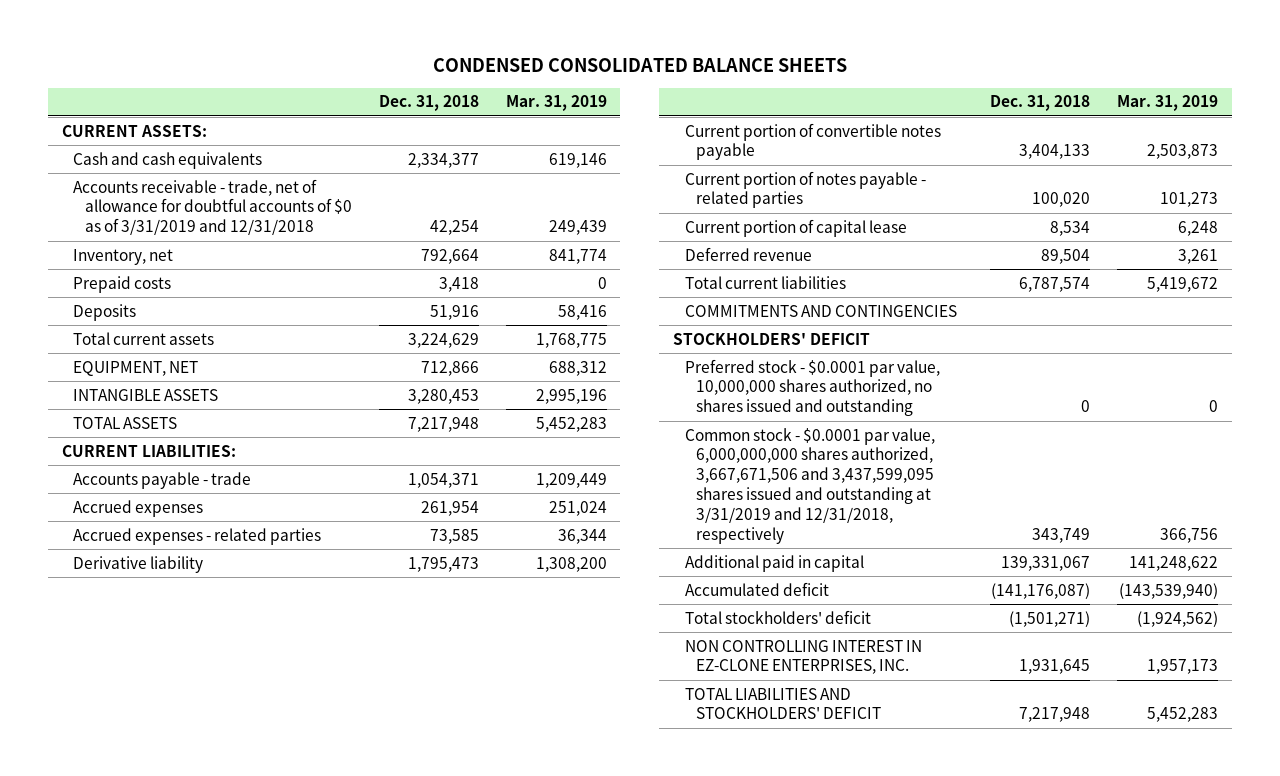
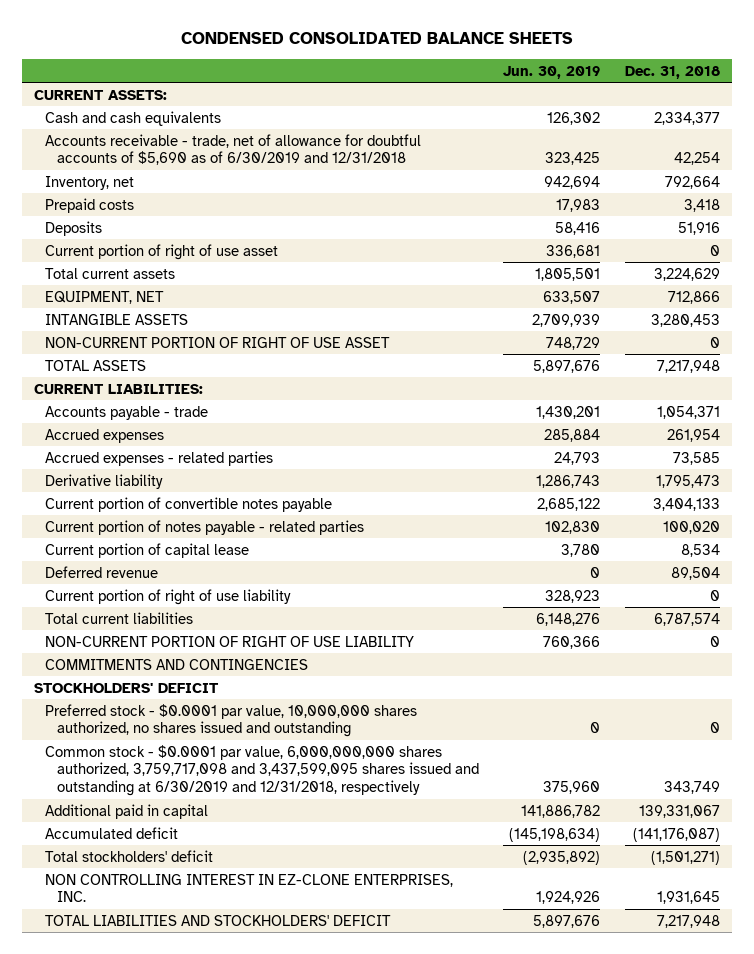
[505,95,607,112] Mar. 31, 2019 -> none
none -> [503,65,601,79] Jun. 30, 2019
[73,178,353,236] Accounts receivable - trade, net of allowance for doubtful accounts of $0 as of 3/31/2019 and 12/31/2018 -> [45,133,422,166] Accounts receivable - trade, net of allowance for doubtful accounts of $5,690 as of 6/30/2019 and 12/31/2018
none -> [45,243,279,260] Current portion of right of use asset
none -> [45,336,391,348] NON-CURRENT PORTION OF RIGHT OF USE ASSET
none -> [45,588,292,605] Current portion of right of use liability
none -> [45,635,415,647] NON-CURRENT PORTION OF RIGHT OF USE LIABILITY
[684,427,935,545] Common stock - $0.0001 par value, 6,000,000,000 shares authorized, 3,667,671,506 and 3,437,599,095 shares issued and outstanding at 3/31/2019 and 12/31/2018, respectively -> [45,744,479,797] Common stock - $0.0001 par value, 6,000,000,000 shares authorized, 3,759,717,098 and 3,437,599,095 shares issued and outstanding at 6/30/2019 and 12/31/2018, respectively

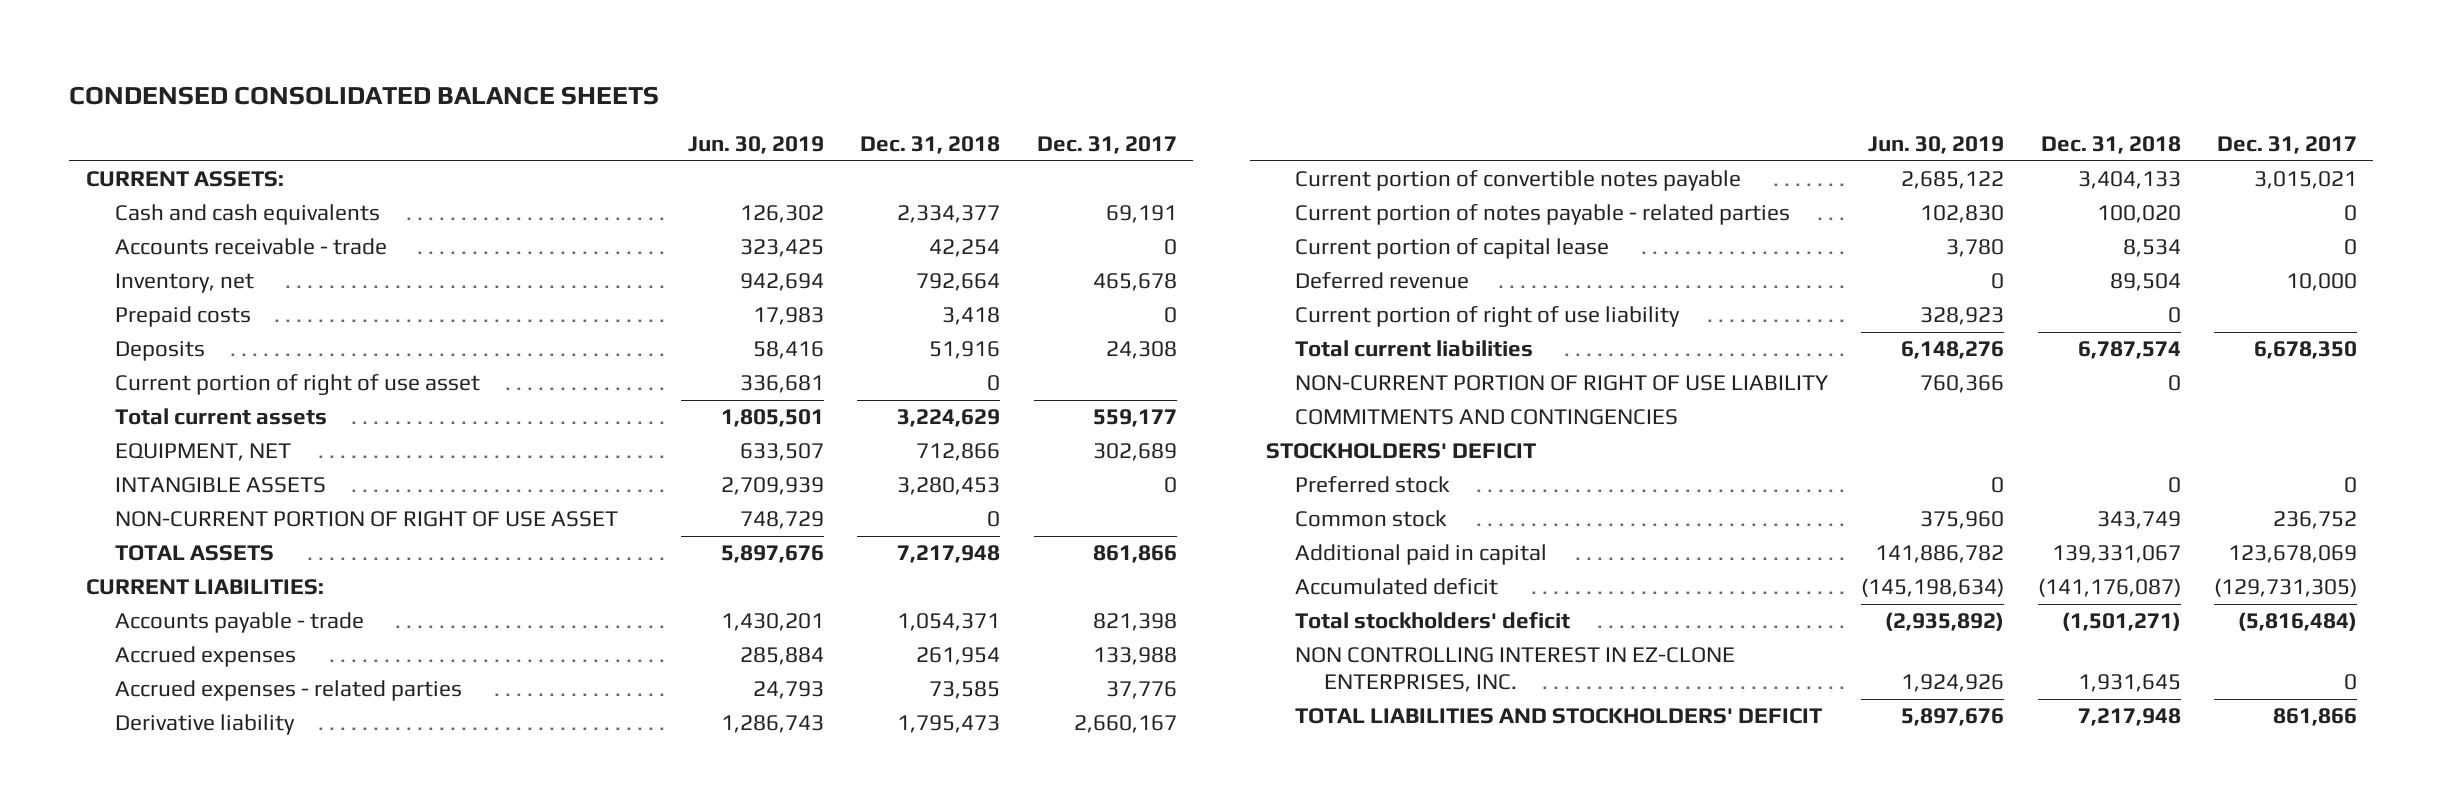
none -> [1036,136,1177,155] Dec. 31, 2017
[45,133,422,166] Accounts receivable - trade, net of allowance for doubtful accounts of $5,690 as of 6/30/2019 and 12/31/2018 -> [114,238,387,256] Accounts receivable - trade
[45,703,418,738] Preferred stock - $0.0001 par value, 10,000,000 shares authorized, no shares issued and outstanding -> [1295,476,1451,494] Preferred stock
[45,744,479,797] Common stock - $0.0001 par value, 6,000,000,000 shares authorized, 3,759,717,098 and 3,437,599,095 shares issued and outstanding at 6/30/2019 and 12/31/2018, respectively -> [1295,510,1448,528] Common stock

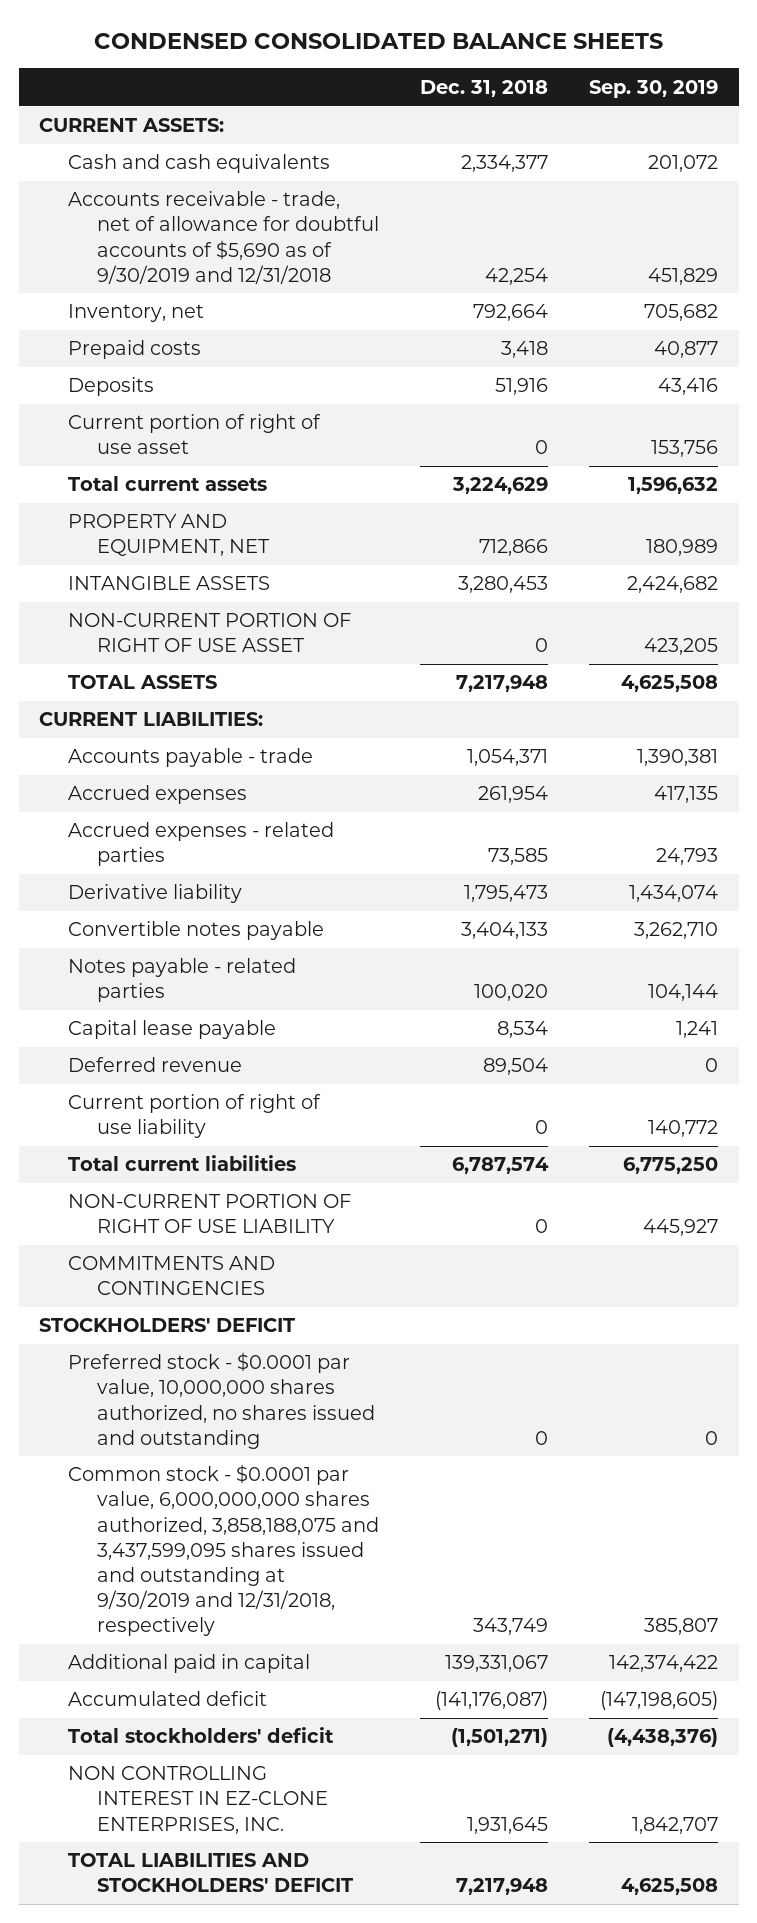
[688,136,825,155] Jun. 30, 2019 -> none
[1036,136,1177,155] Dec. 31, 2017 -> none
none -> [589,79,719,98] Sep. 30, 2019
[114,238,387,256] Accounts receivable - trade -> [67,191,379,284] Accounts receivable - trade, net of allowance for doubtful accounts of $5,690 as of 9/30/2019 and 12/31/2018
[114,443,291,462] EQUIPMENT, NET -> [67,514,270,557] PROPERTY AND EQUIPMENT, NET
[1295,170,1742,192] Current portion of convertible notes payable -> [67,921,324,941] Convertible notes payable
[1295,204,1791,226] Current portion of notes payable - related parties -> [67,958,296,1003] Notes payable - related parties
[1295,238,1610,260] Current portion of capital lease -> [67,1020,276,1040] Capital lease payable
[1295,476,1451,494] Preferred stock -> [67,1352,375,1449] Preferred stock - $0.0001 par value, 10,000,000 shares authorized, no shares issued and outstanding
[1295,510,1448,528] Common stock -> [67,1464,379,1636] Common stock - $0.0001 par value, 6,000,000,000 shares authorized, 3,858,188,075 and 3,437,599,095 shares issued and outstanding at 9/30/2019 and 12/31/2018, respectively

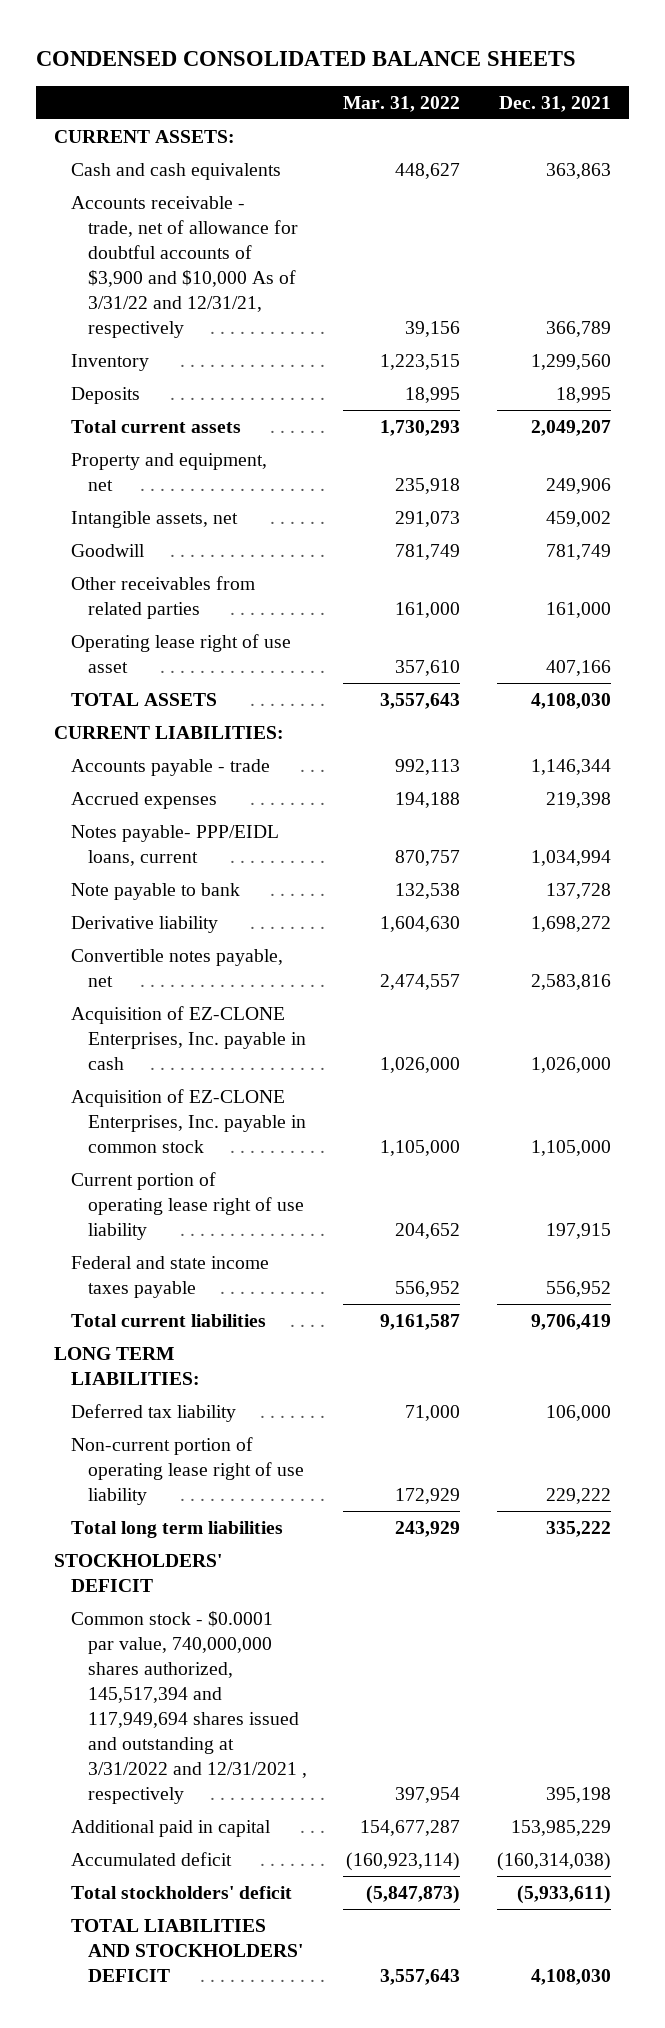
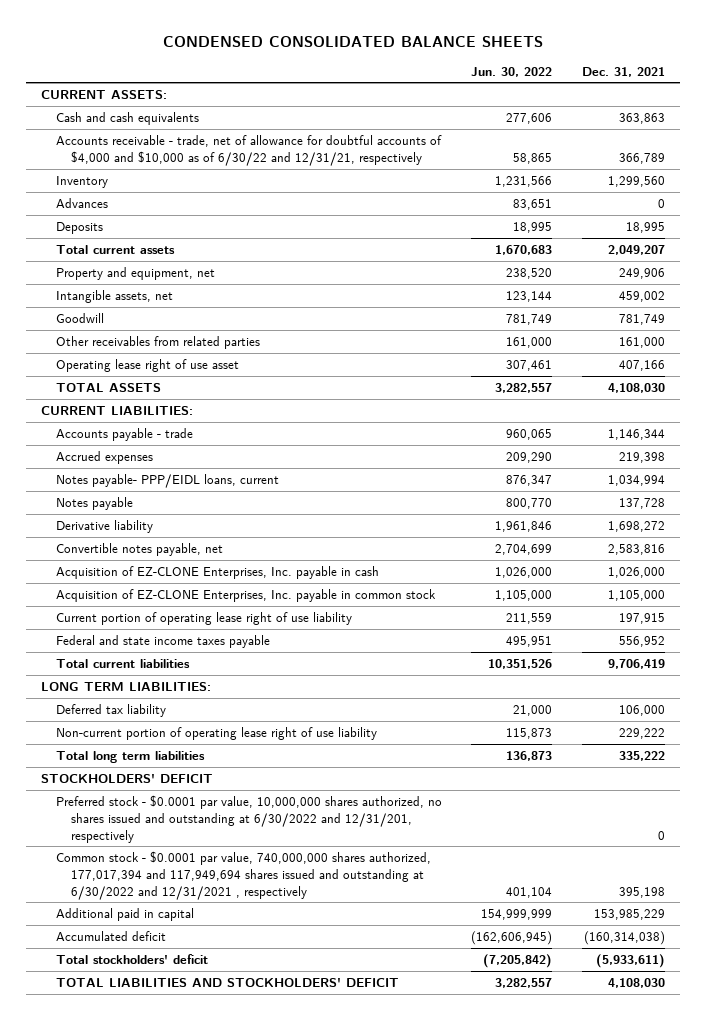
[343,95,461,112] Mar. 31, 2022 -> none
none -> [471,66,553,77] Jun. 30, 2022
[70,195,298,339] Accounts receivable - trade, net of allowance for doubtful accounts of $3,900 and $10,000 As of 3/31/22 and 12/31/21, respectively -> [55,135,442,166] Accounts receivable - trade, net of allowance for doubtful accounts of $4,000 and $10,000 as of 6/30/22 and 12/31/21, respectively
none -> [55,198,108,209] Advances
[70,882,240,900] Note payable to bank -> [55,497,133,511] Notes payable
none -> [55,795,442,843] Preferred stock - $0.0001 par value, 10,000,000 shares authorized, no shares issued and outstanding at 6/30/2022 and 12/31/201, respectively
[70,1610,307,1805] Common stock - $0.0001 par value, 740,000,000 shares authorized, 145,517,394 and 117,949,694 shares issued and outstanding at 3/31/2022 and 12/31/2021 , respectively -> [55,851,431,900] Common stock - $0.0001 par value, 740,000,000 shares authorized, 177,017,394 and 117,949,694 shares issued and outstanding at 6/30/2022 and 12/31/2021 , respectively

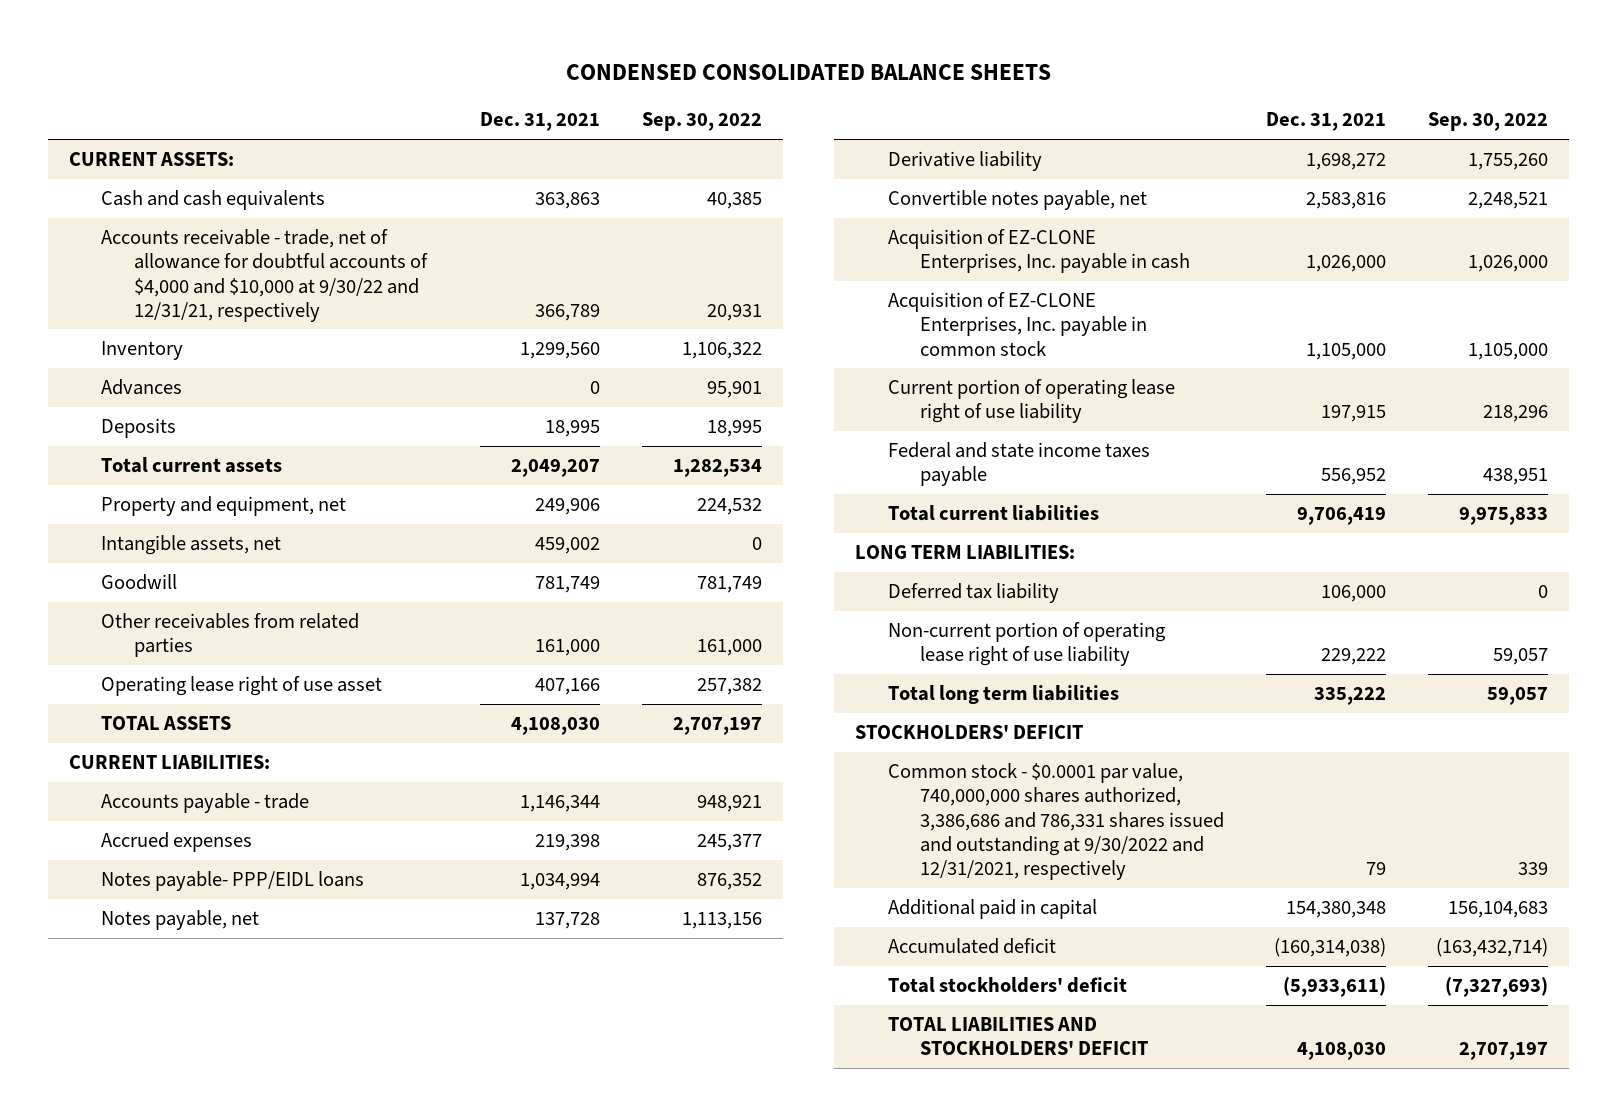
[471,66,553,77] Jun. 30, 2022 -> none
none -> [642,112,763,132] Sep. 30, 2022
[55,135,442,166] Accounts receivable - trade, net of allowance for doubtful accounts of $4,000 and $10,000 as of 6/30/22 and 12/31/21, respectively -> [101,229,428,322] Accounts receivable - trade, net of allowance for doubtful accounts of $4,000 and $10,000 at 9/30/22 and 12/31/21, respectively
[55,474,279,489] Notes payable- PPP/EIDL loans, current -> [101,871,365,892] Notes payable- PPP/EIDL loans
[55,497,133,511] Notes payable -> [101,910,260,931] Notes payable, net
[55,795,442,843] Preferred stock - $0.0001 par value, 10,000,000 shares authorized, no shares issued and outstanding at 6/30/2022 and 12/31/201, respectively -> none
[55,851,431,900] Common stock - $0.0001 par value, 740,000,000 shares authorized, 177,017,394 and 117,949,694 shares issued and outstanding at 6/30/2022 and 12/31/2021 , respectively -> [887,763,1225,880] Common stock - $0.0001 par value, 740,000,000 shares authorized, 3,386,686 and 786,331 shares issued and outstanding at 9/30/2022 and 12/31/2021, respectively
[618,886,665,898] 395,198 -> [1366,861,1387,875] 79
[593,909,665,921] 153,985,229 -> [1286,901,1387,919] 154,380,348

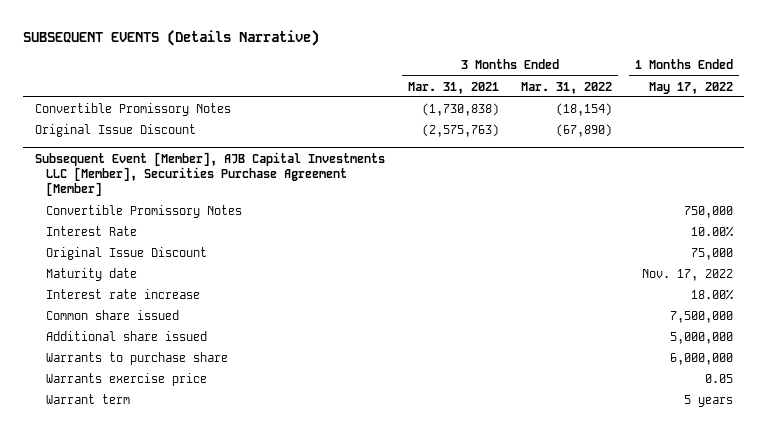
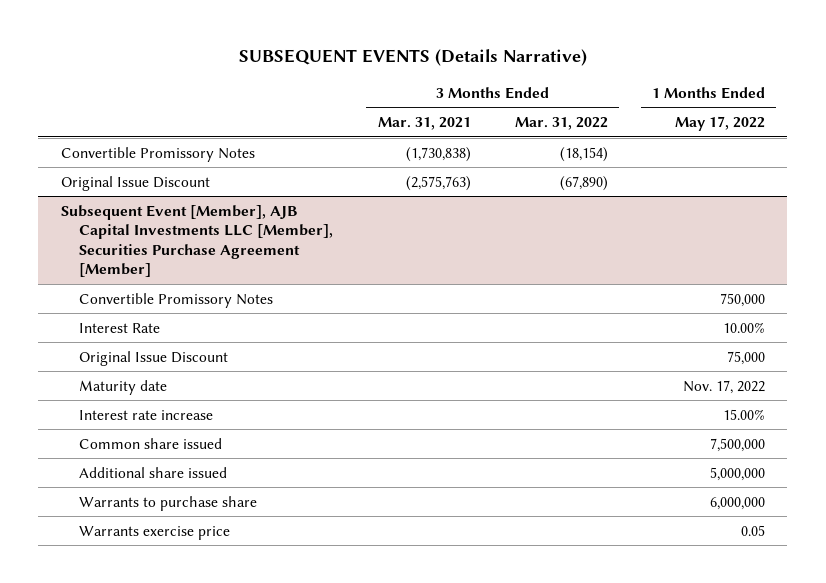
[691,288,735,300] 18.00% -> [723,408,766,420] 15.00%
[45,393,130,404] Warrant term -> none

